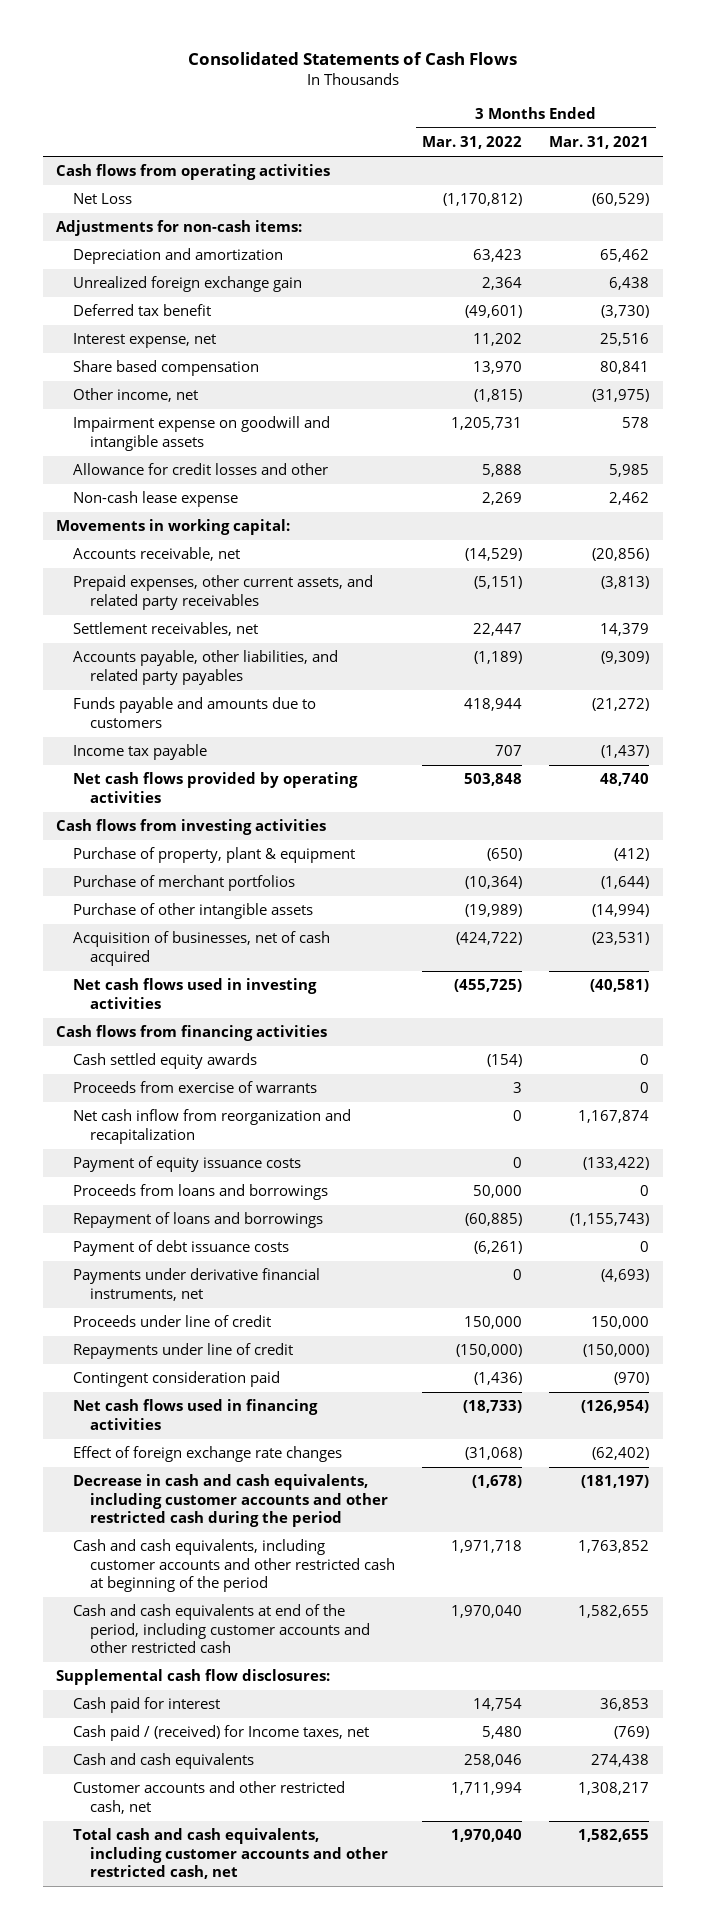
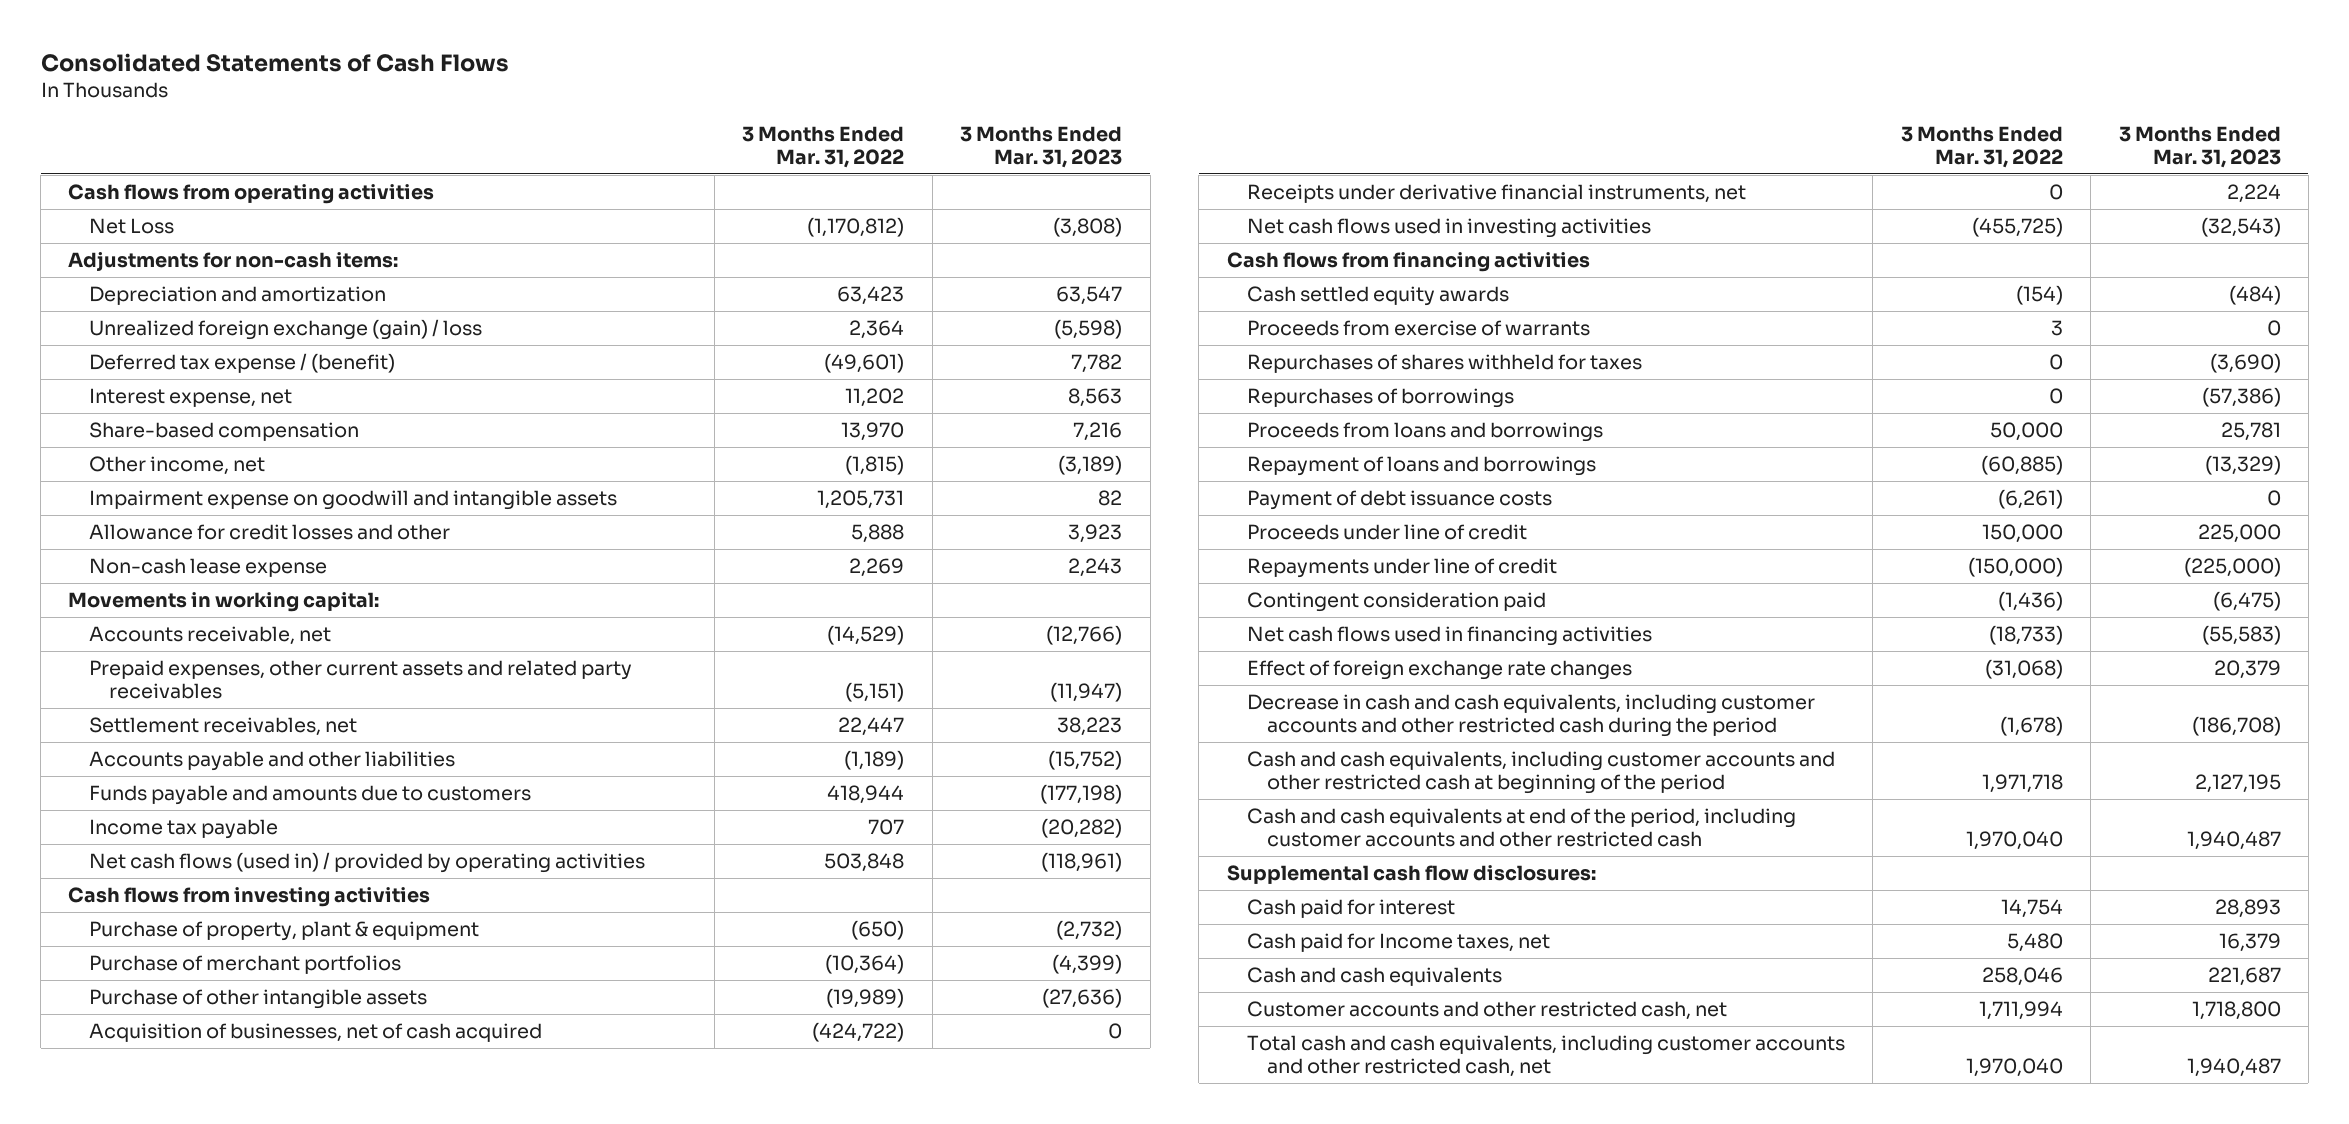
[549,136,650,150] Mar. 31, 2021 -> none
none -> [960,126,1123,168] 3 Months Ended Mar. 31, 2023
[73,276,303,293] Unrealized foreign exchange gain -> [88,319,482,341] Unrealized foreign exchange (gain) / loss
[73,304,212,317] Deferred tax benefit -> [88,353,395,374] Deferred tax expense / (benefit)
[73,360,260,377] Share based compensation -> [88,422,359,442] Share-based compensation
[73,575,374,610] Prepaid expenses, other current assets, and related party receivables -> [88,660,632,699] Prepaid expenses, other current assets and related party receivables
[73,650,339,685] Accounts payable, other liabilities, and related party payables -> [88,751,455,772] Accounts payable and other liabilities
[73,772,359,803] Net cash flows provided by operating activities -> [88,852,645,874] Net cash flows (used in) / provided by operating activities
none -> [1247,184,1747,204] Receipts under derivative financial instruments, net
[73,1109,352,1144] Net cash inflow from reorganization and recapitalization -> none
[73,1156,302,1173] Payment of equity issuance costs -> none
none -> [1247,354,1643,374] Repurchases of shares withheld for taxes
none -> [1247,388,1515,409] Repurchases of borrowings
[73,1268,321,1301] Payments under derivative financial instruments, net -> none
[73,1725,370,1742] Cash paid / (received) for Income taxes, net -> [1247,933,1551,953] Cash paid for Income taxes, net

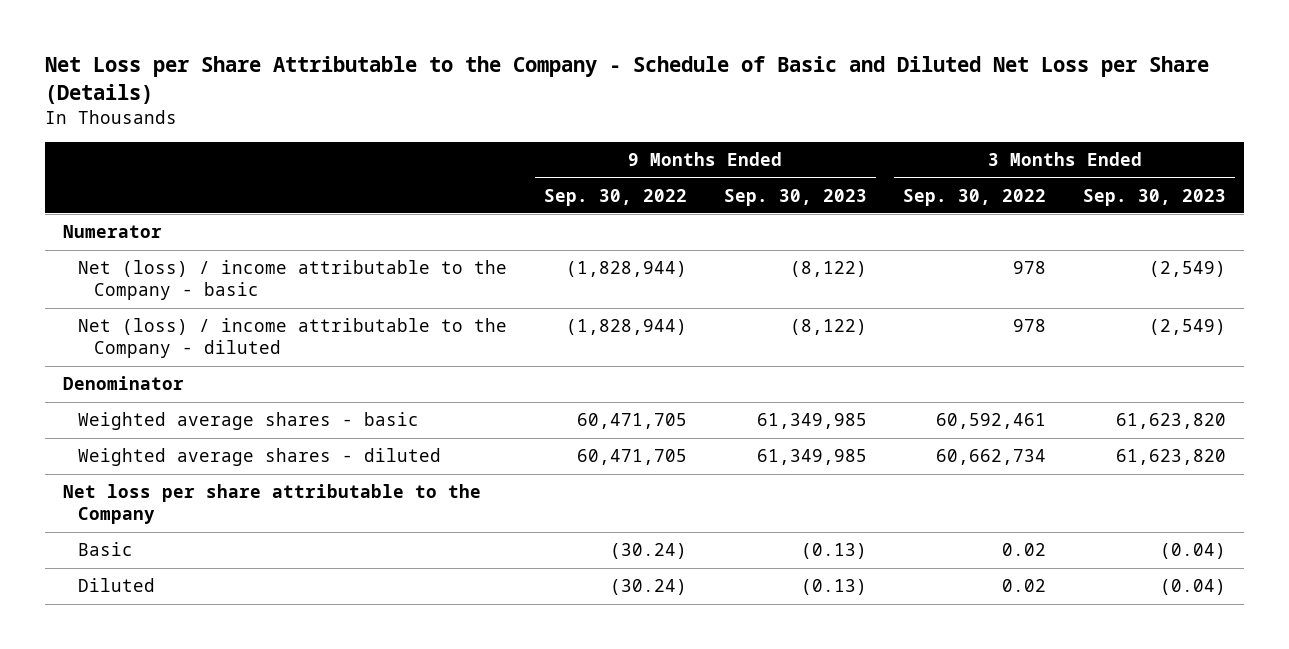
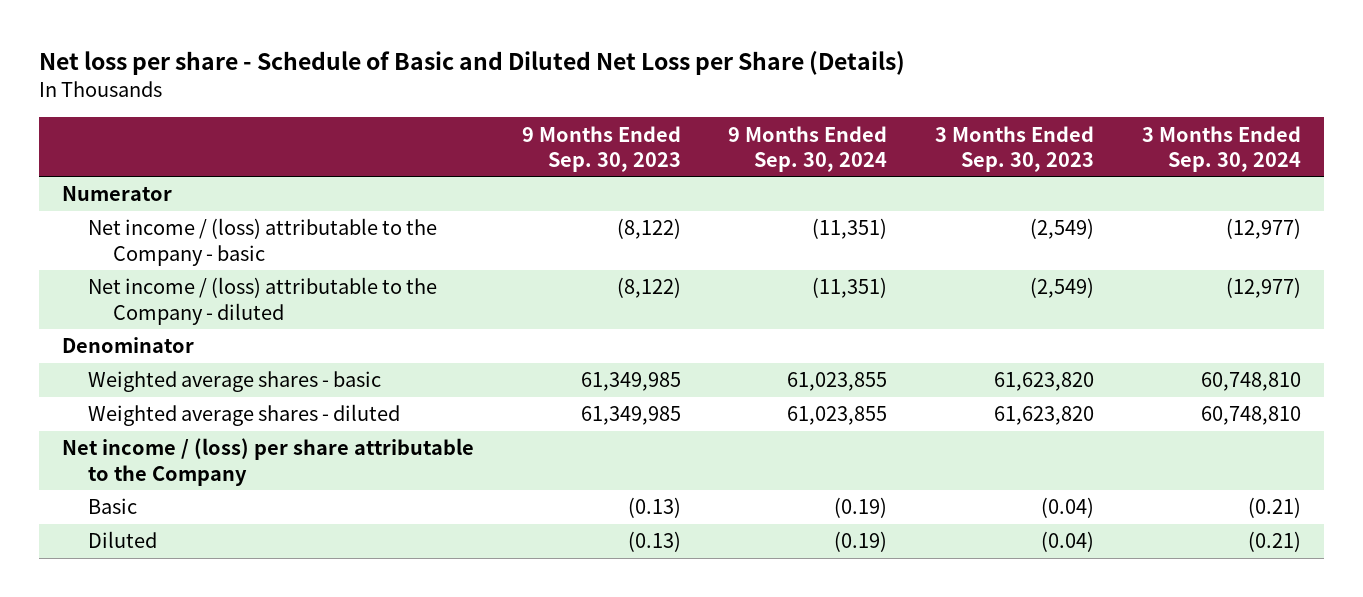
[45,56,1210,104] Net Loss per Share Attributable to the Company - Schedule of Basic and Diluted Net Loss per Share (Details) -> [38,50,905,75] Net loss per share - Schedule of Basic and Diluted Net Loss per Share (Details)
[544,188,688,206] Sep. 30, 2022 -> none
[903,188,1047,206] Sep. 30, 2022 -> none
none -> [728,125,888,172] 9 Months Ended Sep. 30, 2024
none -> [1141,125,1301,172] 3 Months Ended Sep. 30, 2024
[78,260,508,301] Net (loss) / income attributable to the Company - basic -> [87,218,437,266] Net income / (loss) attributable to the Company - basic
[78,318,508,359] Net (loss) / income attributable to the Company - diluted -> [87,277,437,325] Net income / (loss) attributable to the Company - diluted
[63,484,482,525] Net loss per share attributable to the Company -> [62,438,475,486] Net income / (loss) per share attributable to the Company

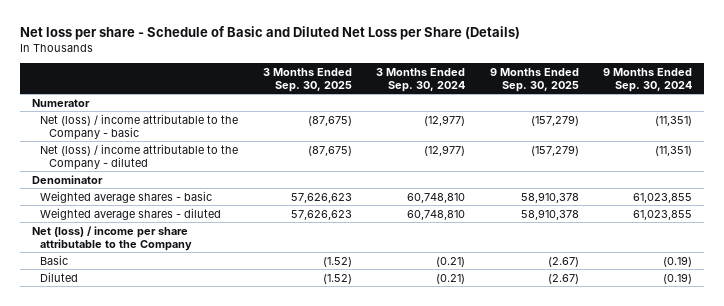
[521,125,681,172] 9 Months Ended Sep. 30, 2023 -> none
[935,125,1095,172] 3 Months Ended Sep. 30, 2023 -> none
none -> [262,67,352,92] 3 Months Ended Sep. 30, 2025
none -> [489,67,579,92] 9 Months Ended Sep. 30, 2025
[87,218,437,266] Net income / (loss) attributable to the Company - basic -> [40,113,239,140] Net (loss) / income attributable to the Company - basic
[87,277,437,325] Net income / (loss) attributable to the Company - diluted -> [40,143,239,170] Net (loss) / income attributable to the Company - diluted
[62,438,475,486] Net income / (loss) per share attributable to the Company -> [32,225,193,251] Net (loss) / income per share attributable to the Company

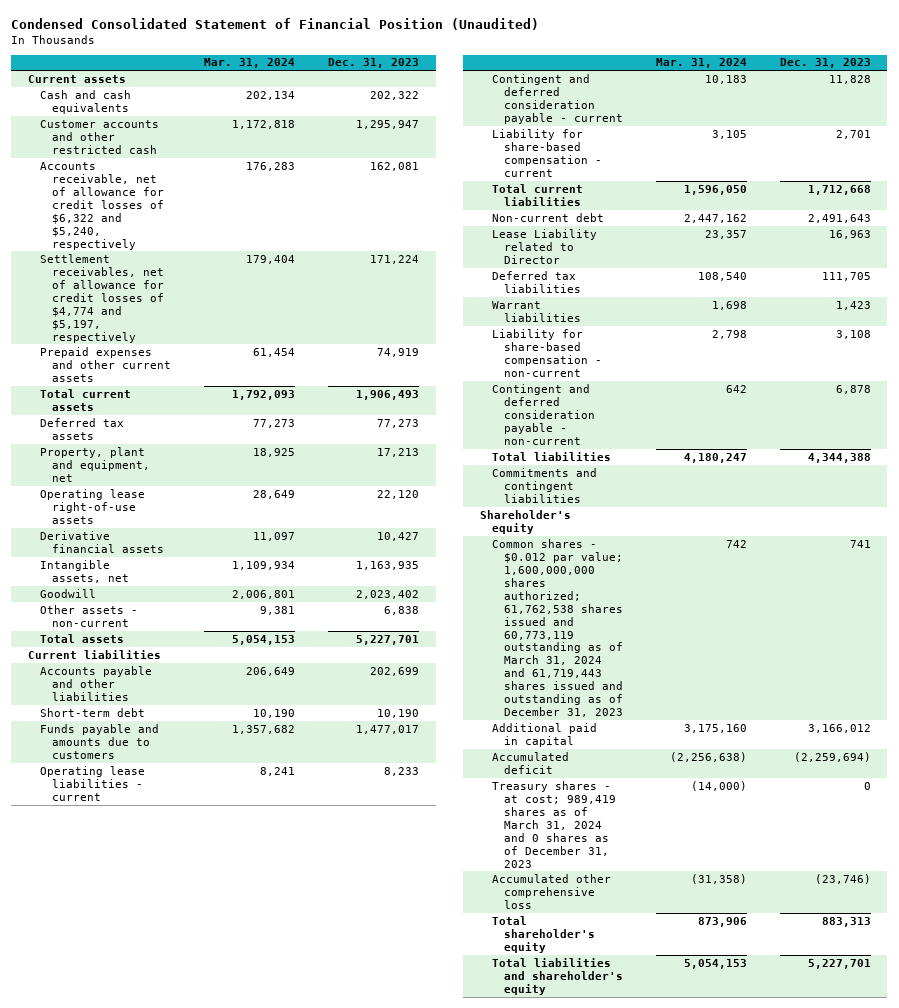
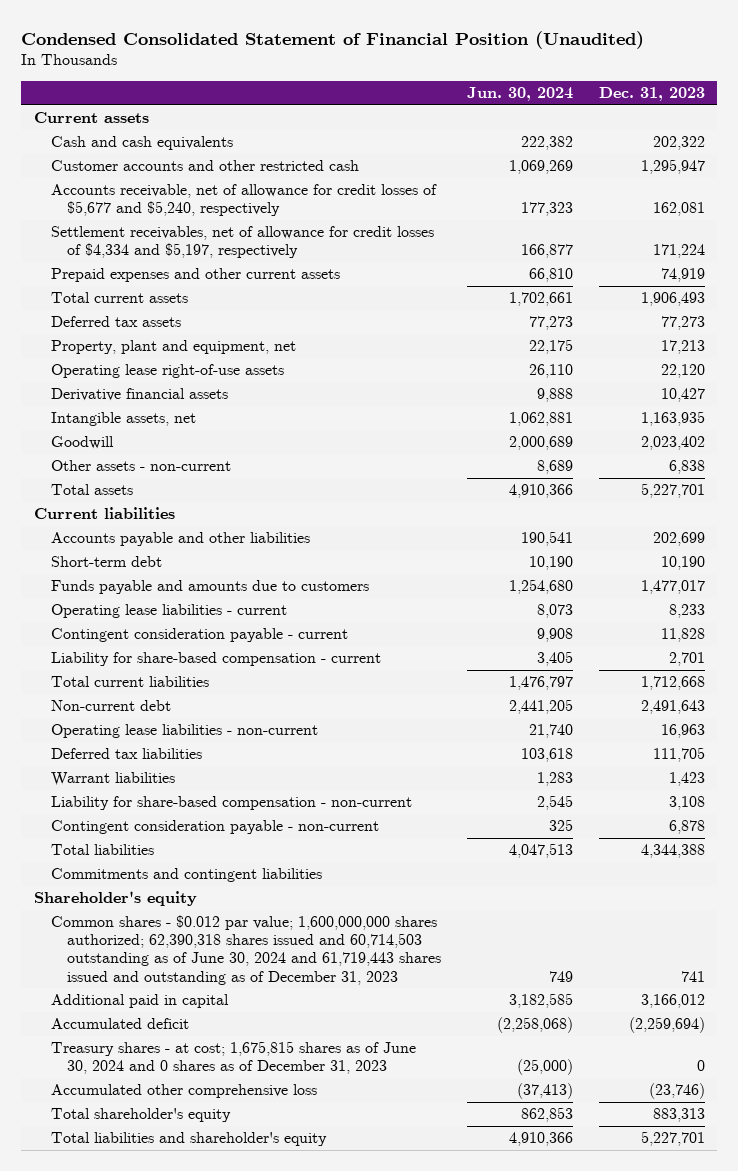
[204,58,296,69] Mar. 31, 2024 -> none
none -> [466,86,573,101] Jun. 30, 2024
[39,161,165,250] Accounts receivable, net of allowance for credit losses of $6,322 and $5,240, respectively -> [50,184,437,217] Accounts receivable, net of allowance for credit losses of $5,677 and $5,240, respectively
[39,253,165,343] Settlement receivables, net of allowance for credit losses of $4,774 and $5,197, respectively -> [50,226,434,259] Settlement receivables, net of allowance for credit losses of $4,334 and $5,197, respectively
[491,73,623,124] Contingent and deferred consideration payable - current -> [50,628,348,643] Contingent consideration payable - current
[491,228,597,264] Lease Liability related to Director -> [50,724,318,739] Operating lease liabilities - non-current
[491,383,595,445] Contingent and deferred consideration payable - non-current -> [50,820,379,835] Contingent consideration payable - non-current
[491,538,623,718] Common shares - $0.012 par value; 1,600,000,000 shares authorized; 61,762,538 shares issued and 60,773,119 outstanding as of March 31, 2024 and 61,719,443 shares issued and outstanding as of December 31, 2023 -> [50,915,442,985] Common shares - $0.012 par value; 1,600,000,000 shares authorized; 62,390,318 shares issued and 60,714,503 outstanding as of June 30, 2024 and 61,719,443 shares issued and outstanding as of December 31, 2023
[491,780,616,868] Treasury shares - at cost; 989,419 shares as of March 31, 2024 and 0 shares as of December 31, 2023 -> [50,1041,416,1075] Treasury shares - at cost; 1,675,815 shares as of June 30, 2024 and 0 shares as of December 31, 2023

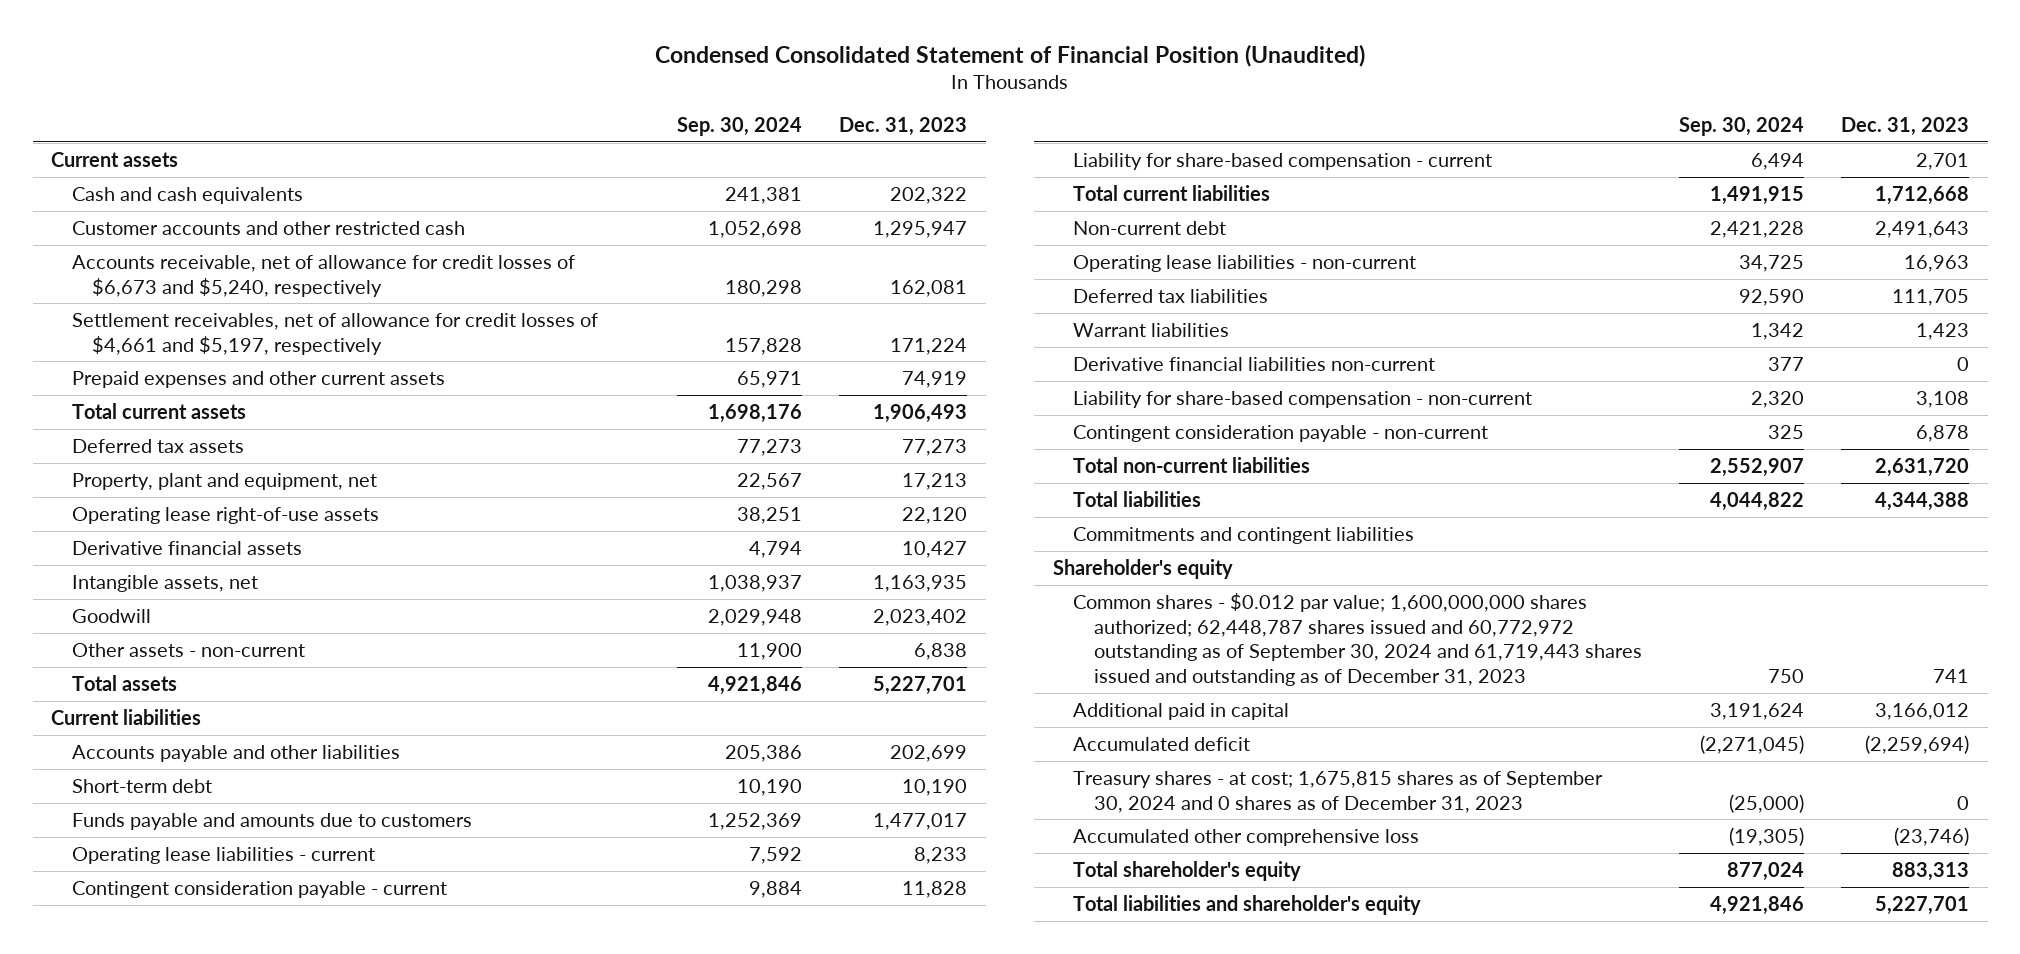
[466,86,573,101] Jun. 30, 2024 -> none
none -> [677,117,803,137] Sep. 30, 2024
[50,184,437,217] Accounts receivable, net of allowance for credit losses of $5,677 and $5,240, respectively -> [71,254,575,297] Accounts receivable, net of allowance for credit losses of $6,673 and $5,240, respectively
[50,226,434,259] Settlement receivables, net of allowance for credit losses of $4,334 and $5,197, respectively -> [71,312,598,355] Settlement receivables, net of allowance for credit losses of $4,661 and $5,197, respectively
none -> [1073,356,1436,371] Derivative financial liabilities non-current
none -> [1073,456,1311,473] Total non-current liabilities
[50,915,442,985] Common shares - $0.012 par value; 1,600,000,000 shares authorized; 62,390,318 shares issued and 60,714,503 outstanding as of June 30, 2024 and 61,719,443 shares issued and outstanding as of December 31, 2023 -> [1073,592,1642,687] Common shares - $0.012 par value; 1,600,000,000 shares authorized; 62,448,787 shares issued and 60,772,972 outstanding as of September 30, 2024 and 61,719,443 shares issued and outstanding as of December 31, 2023
[50,1041,416,1075] Treasury shares - at cost; 1,675,815 shares as of June 30, 2024 and 0 shares as of December 31, 2023 -> [1073,770,1604,813] Treasury shares - at cost; 1,675,815 shares as of September 30, 2024 and 0 shares as of December 31, 2023

